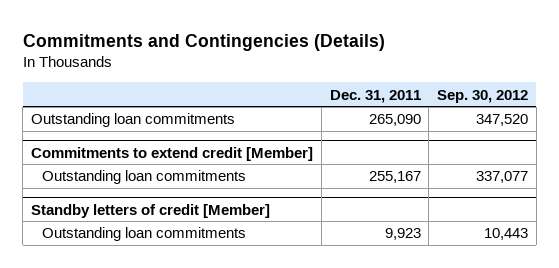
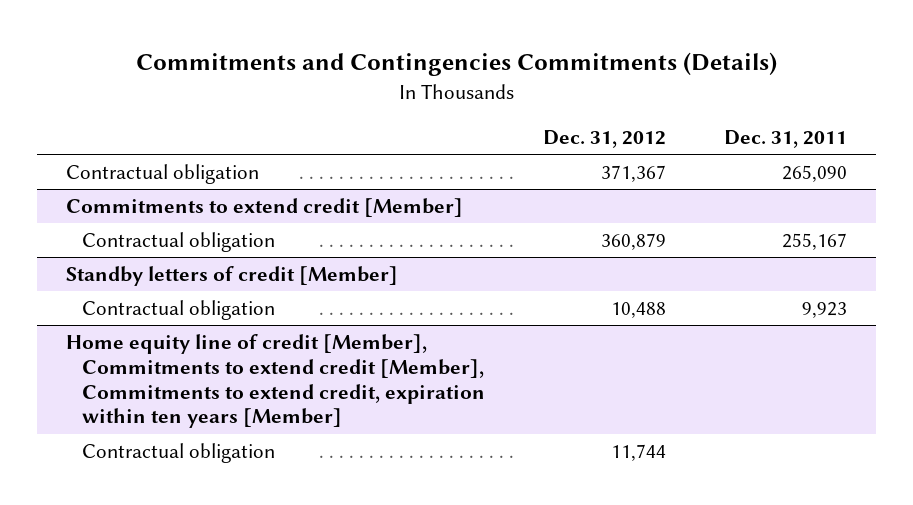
[22,33,385,51] Commitments and Contingencies (Details) -> [135,52,777,77] Commitments and Contingencies Commitments (Details)
[437,89,529,103] Sep. 30, 2012 -> none
none -> [543,130,667,149] Dec. 31, 2012
[31,113,236,128] Outstanding loan commitments -> [66,164,260,185] Contractual obligation
[41,170,246,185] Outstanding loan commitments -> [82,232,276,253] Contractual obligation
[41,227,246,242] Outstanding loan commitments -> [82,300,276,321] Contractual obligation
none -> [66,334,486,429] Home equity line of credit [Member], Commitments to extend credit [Member], Commitments to extend credit, expiration within ten years [Member]
none -> [82,443,276,464] Contractual obligation

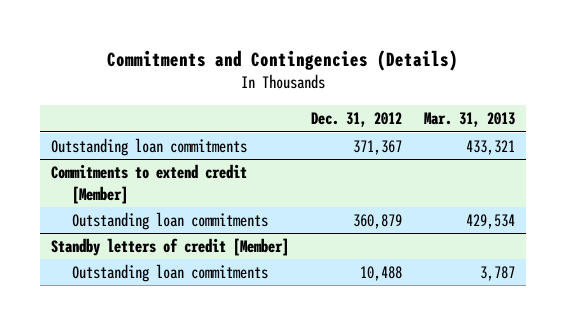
[135,52,777,77] Commitments and Contingencies Commitments (Details) -> [106,49,458,71] Commitments and Contingencies (Details)
[723,130,847,149] Dec. 31, 2011 -> none
none -> [423,112,515,128] Mar. 31, 2013
[66,164,260,185] Contractual obligation -> [50,138,247,157] Outstanding loan commitments
[82,232,276,253] Contractual obligation -> [72,212,269,231] Outstanding loan commitments
[66,334,486,429] Home equity line of credit [Member], Commitments to extend credit [Member], Commitments to extend credit, expiration within ten years [Member] -> none
[82,443,276,464] Contractual obligation -> none
[82,300,276,321] Contractual obligation -> [72,264,269,283] Outstanding loan commitments

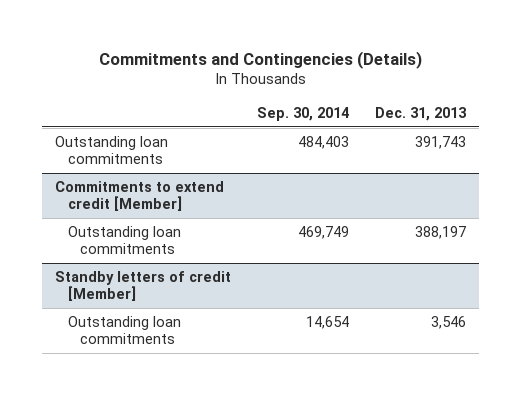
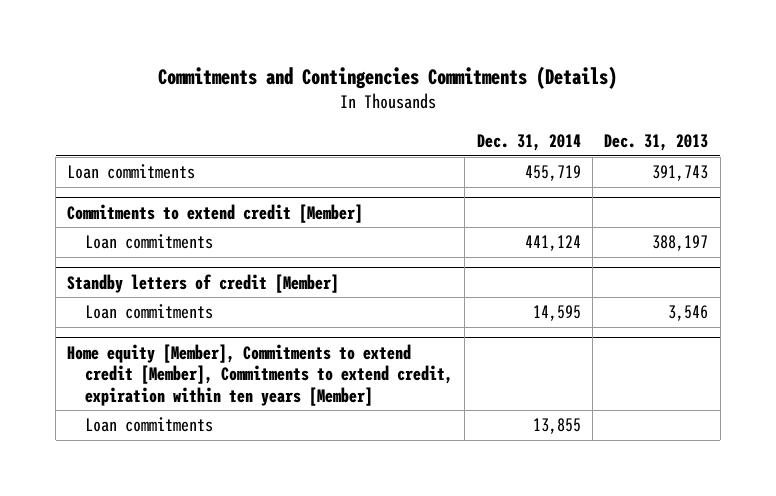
[98,50,422,69] Commitments and Contingencies (Details) -> [157,65,617,89] Commitments and Contingencies Commitments (Details)
[257,106,350,121] Sep. 30, 2014 -> none
none -> [476,134,581,152] Dec. 31, 2014
[55,136,169,164] Outstanding loan commitments -> [67,164,196,180] Loan commitments
[67,226,181,254] Outstanding loan commitments -> [85,234,214,250] Loan commitments
[67,316,181,344] Outstanding loan commitments -> [85,304,214,320] Loan commitments
none -> [67,343,454,406] Home equity [Member], Commitments to extend credit [Member], Commitments to extend credit, expiration within ten years [Member]
none -> [85,417,214,433] Loan commitments

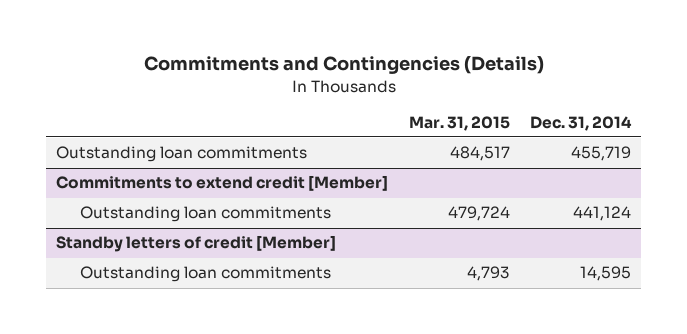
[157,65,617,89] Commitments and Contingencies Commitments (Details) -> [143,56,544,75] Commitments and Contingencies (Details)
[604,134,709,152] Dec. 31, 2013 -> none
none -> [408,115,510,131] Mar. 31, 2015
[67,164,196,180] Loan commitments -> [56,146,308,163] Outstanding loan commitments
[85,234,214,250] Loan commitments -> [80,206,332,223] Outstanding loan commitments
[67,343,454,406] Home equity [Member], Commitments to extend credit [Member], Commitments to extend credit, expiration within ten years [Member] -> none
[85,417,214,433] Loan commitments -> none
[85,304,214,320] Loan commitments -> [80,266,332,283] Outstanding loan commitments

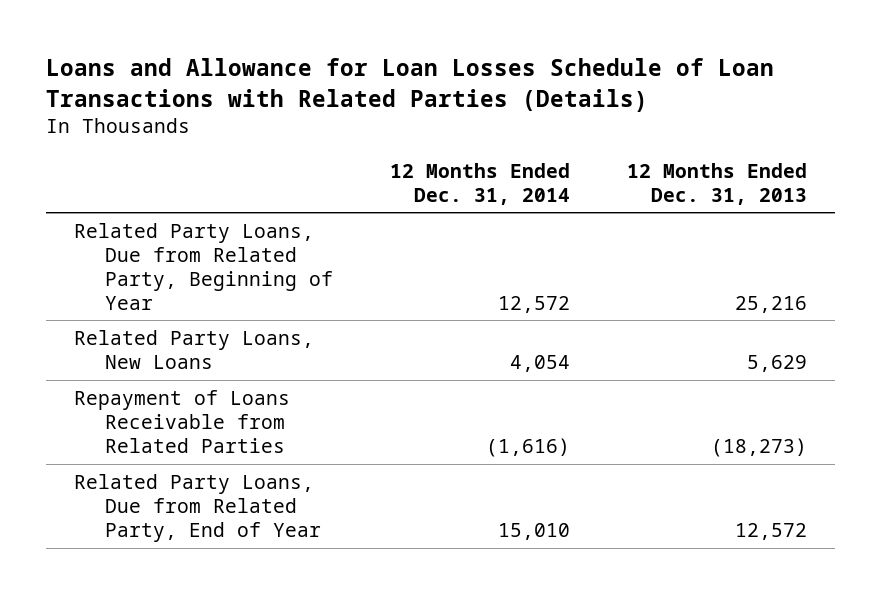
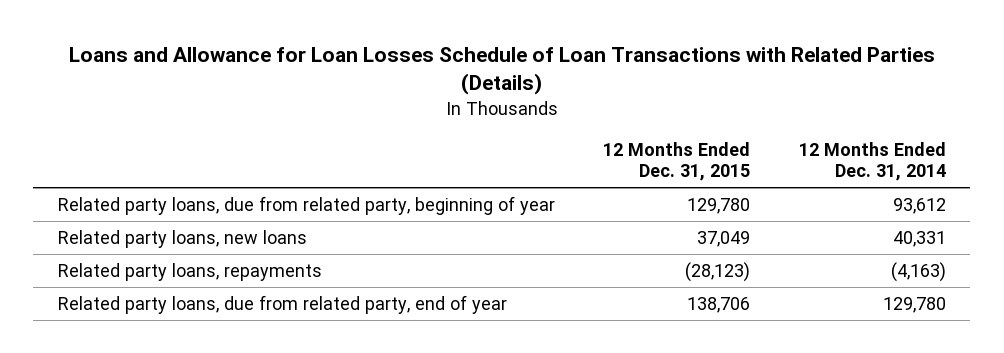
[627,162,808,205] 12 Months Ended Dec. 31, 2013 -> none
none -> [603,141,751,182] 12 Months Ended Dec. 31, 2015
[74,222,334,310] Related Party Loans, Due from Related Party, Beginning of Year -> [57,195,555,215] Related party loans, due from related party, beginning of year
[498,295,571,313] 12,572 -> [892,197,946,214] 93,612
[74,329,315,369] Related Party Loans, New Loans -> [57,229,307,248] Related party loans, new loans
[510,354,571,372] 4,054 -> [892,230,946,247] 40,331
[74,389,291,453] Repayment of Loans Receivable from Related Parties -> [57,262,322,281] Related party loans, repayments
[486,437,571,457] (1,616) -> [890,261,946,282] (4,163)
[74,473,322,542] Related Party Loans, Due from Related Party, End of Year -> [57,294,507,314] Related party loans, due from related party, end of year
[498,522,571,540] 15,010 -> [882,296,946,313] 129,780

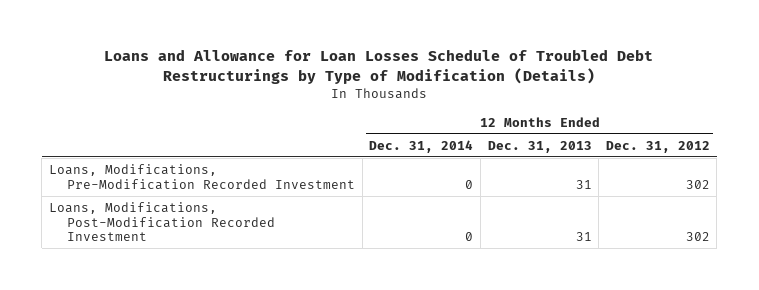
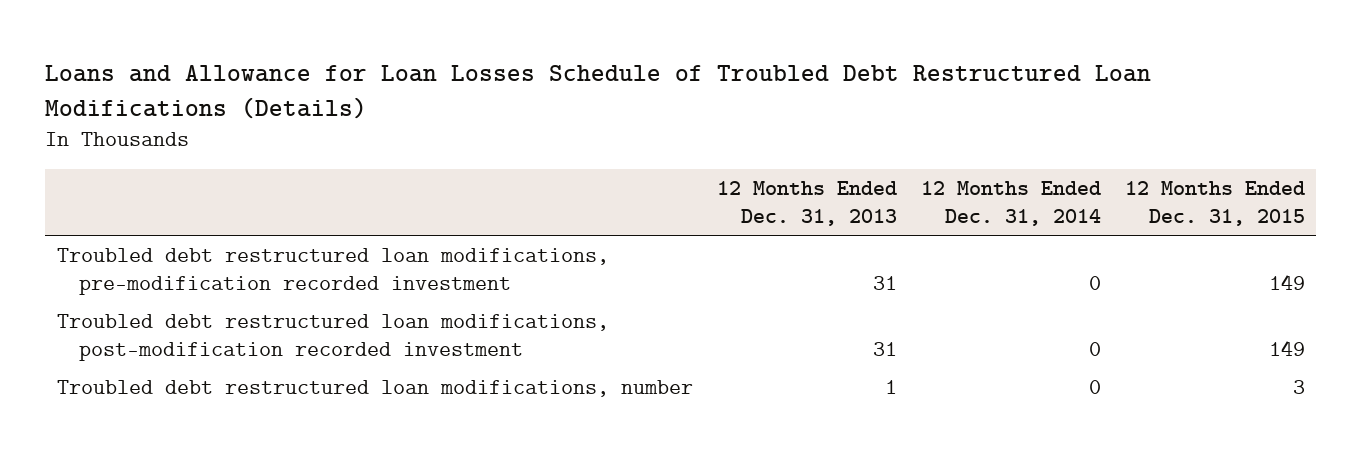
[104,49,654,85] Loans and Allowance for Loan Losses Schedule of Troubled Debt Restructurings by Type of Modification (Details) -> [45,64,1152,119] Loans and Allowance for Loan Losses Schedule of Troubled Debt Restructured Loan Modifications (Details)
[605,140,710,153] Dec. 31, 2012 -> none
none -> [1124,180,1305,227] 12 Months Ended Dec. 31, 2015
[48,163,355,190] Loans, Modifications, Pre-Modification Recorded Investment -> [57,247,610,296] Troubled debt restructured loan modifications, pre-modification recorded investment
[48,201,275,242] Loans, Modifications, Post-Modification Recorded Investment -> [57,313,610,362] Troubled debt restructured loan modifications, post-modification recorded investment
none -> [57,379,694,397] Troubled debt restructured loan modifications, number

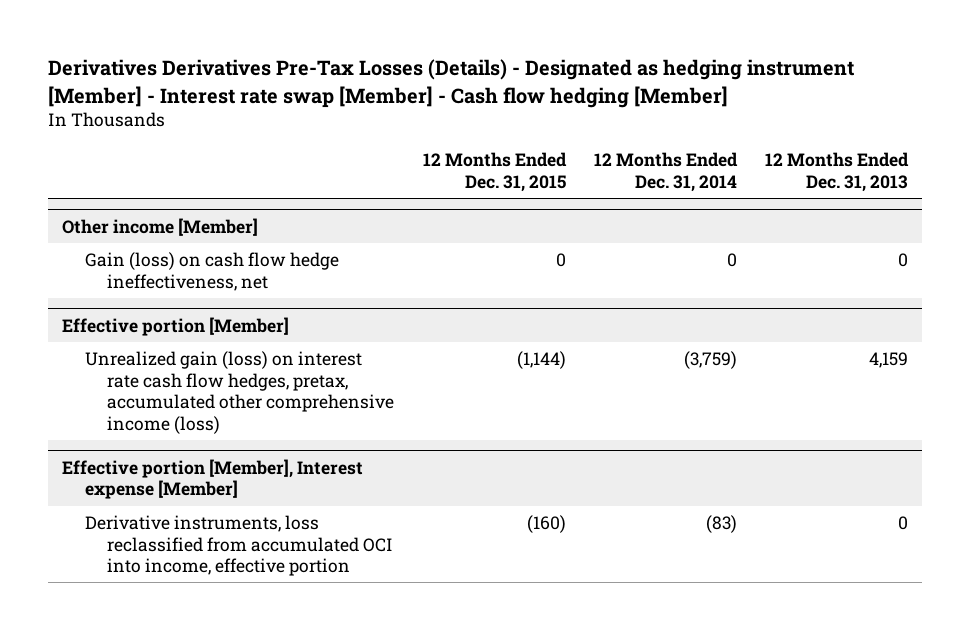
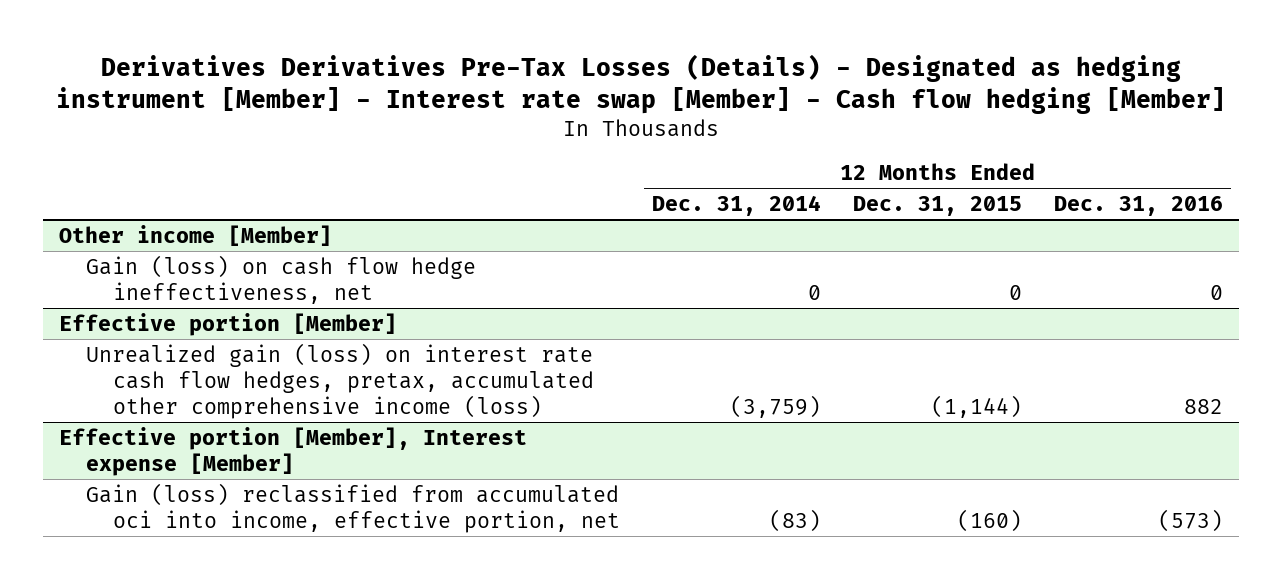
[765,152,910,193] 12 Months Ended Dec. 31, 2013 -> none
none -> [1053,196,1223,217] Dec. 31, 2016
[84,514,394,577] Derivative instruments, loss reclassified from accumulated OCI into income, effective portion -> [86,482,621,533] Gain (loss) reclassified from accumulated oci into income, effective portion, net

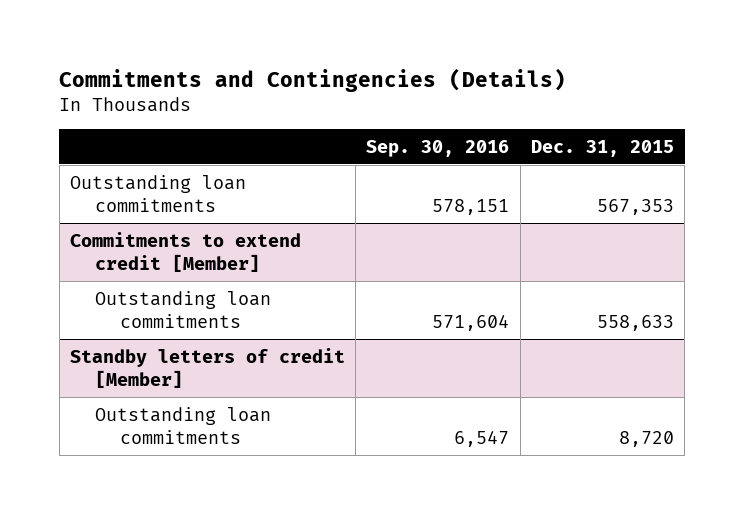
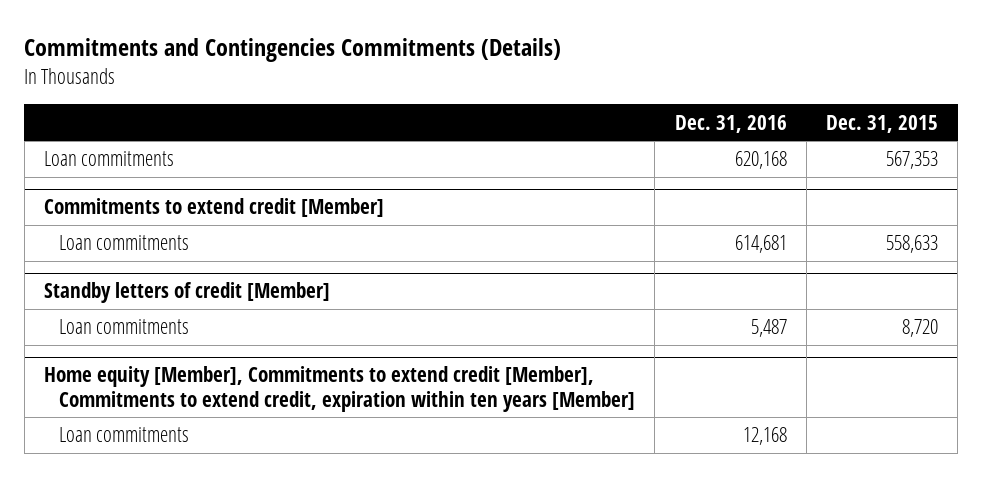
[59,67,567,92] Commitments and Contingencies (Details) -> [24,38,562,63] Commitments and Contingencies Commitments (Details)
[366,139,510,157] Sep. 30, 2016 -> none
none -> [674,114,787,133] Dec. 31, 2016
[69,174,246,212] Outstanding loan commitments -> [44,151,175,167] Loan commitments
[95,290,272,328] Outstanding loan commitments -> [59,235,190,251] Loan commitments
[95,406,272,444] Outstanding loan commitments -> [59,319,190,335] Loan commitments
none -> [44,366,636,412] Home equity [Member], Commitments to extend credit [Member], Commitments to extend credit, expiration within ten years [Member]
none -> [59,427,190,443] Loan commitments

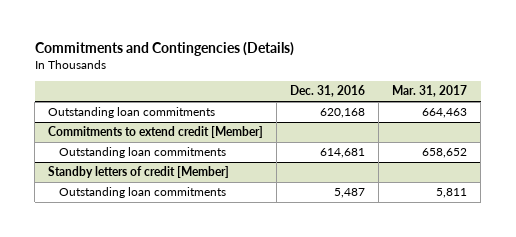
[24,38,562,63] Commitments and Contingencies Commitments (Details) -> [34,42,294,57] Commitments and Contingencies (Details)
[826,114,939,133] Dec. 31, 2015 -> none
none -> [392,85,468,98] Mar. 31, 2017
[44,151,175,167] Loan commitments -> [48,107,216,119] Outstanding loan commitments
[59,235,190,251] Loan commitments -> [58,147,226,159] Outstanding loan commitments
[44,366,636,412] Home equity [Member], Commitments to extend credit [Member], Commitments to extend credit, expiration within ten years [Member] -> none
[59,427,190,443] Loan commitments -> none
[59,319,190,335] Loan commitments -> [58,187,226,199] Outstanding loan commitments

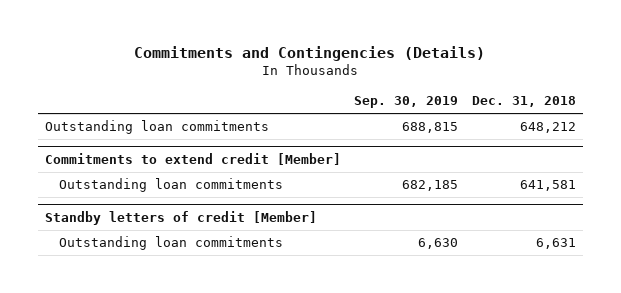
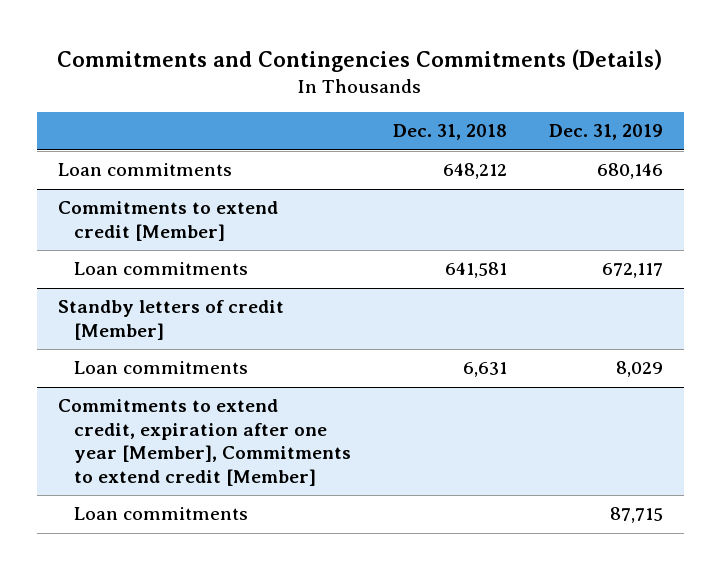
[134,46,486,62] Commitments and Contingencies (Details) -> [57,48,663,72] Commitments and Contingencies Commitments (Details)
[354,96,459,109] Sep. 30, 2019 -> none
none -> [548,124,663,141] Dec. 31, 2019
[44,120,269,135] Outstanding loan commitments -> [58,163,233,177] Loan commitments
[59,178,284,193] Outstanding loan commitments -> [74,262,249,276] Loan commitments
[59,236,284,251] Outstanding loan commitments -> [74,361,249,375] Loan commitments
none -> [58,399,352,486] Commitments to extend credit, expiration after one year [Member], Commitments to extend credit [Member]
none -> [74,507,249,521] Loan commitments

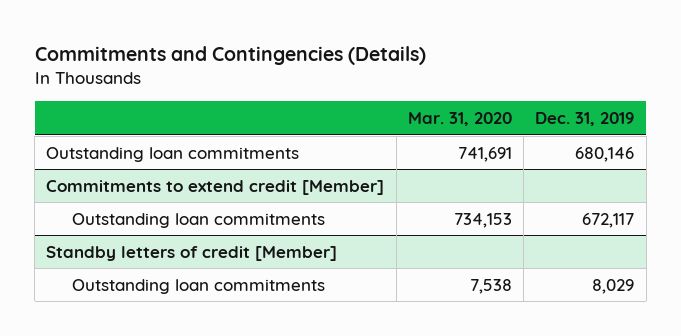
[57,48,663,72] Commitments and Contingencies Commitments (Details) -> [34,46,426,66] Commitments and Contingencies (Details)
[392,124,507,141] Dec. 31, 2018 -> none
none -> [407,112,512,127] Mar. 31, 2020
[58,163,233,177] Loan commitments -> [46,146,300,162] Outstanding loan commitments
[74,262,249,276] Loan commitments -> [72,212,326,228] Outstanding loan commitments
[58,399,352,486] Commitments to extend credit, expiration after one year [Member], Commitments to extend credit [Member] -> none
[74,507,249,521] Loan commitments -> none
[74,361,249,375] Loan commitments -> [72,278,326,294] Outstanding loan commitments

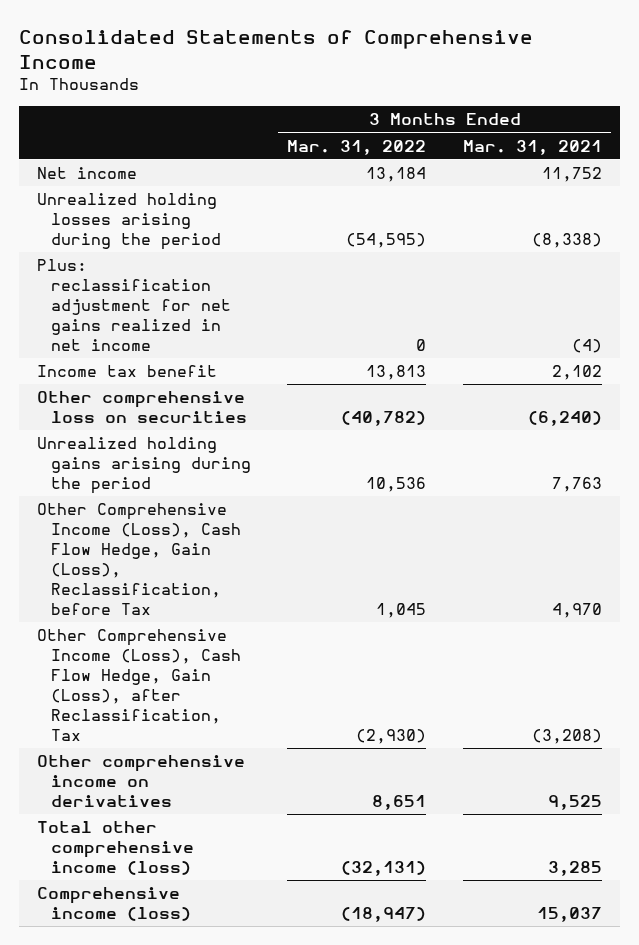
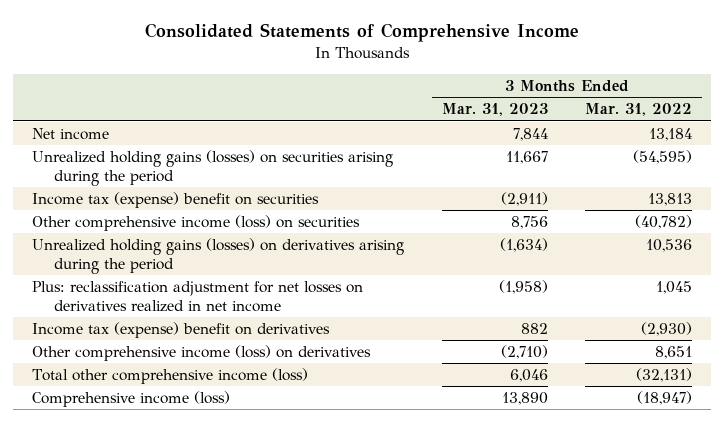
[462,139,602,155] Mar. 31, 2021 -> none
none -> [441,103,548,117] Mar. 31, 2023
[37,259,231,352] Plus: reclassification adjustment for net gains realized in net income -> none
[37,193,221,251] Unrealized holding losses arising during the period -> [32,150,394,186] Unrealized holding gains (losses) on securities arising during the period
[37,365,218,378] Income tax benefit -> [32,192,320,209] Income tax (expense) benefit on securities
[37,391,247,424] Other comprehensive loss on securities -> [32,215,361,232] Other comprehensive income (loss) on securities
[37,437,251,495] Unrealized holding gains arising during the period -> [32,238,405,274] Unrealized holding gains (losses) on derivatives arising during the period
[37,503,241,616] Other Comprehensive Income (Loss), Cash Flow Hedge, Gain (Loss), Reclassification, before Tax -> [32,281,364,312] Plus: reclassification adjustment for net losses on derivatives realized in net income
[37,629,241,742] Other Comprehensive Income (Loss), Cash Flow Hedge, Gain (Loss), after Reclassification, Tax -> [32,322,331,339] Income tax (expense) benefit on derivatives
[37,755,246,808] Other comprehensive income on derivatives -> [32,345,372,362] Other comprehensive income (loss) on derivatives

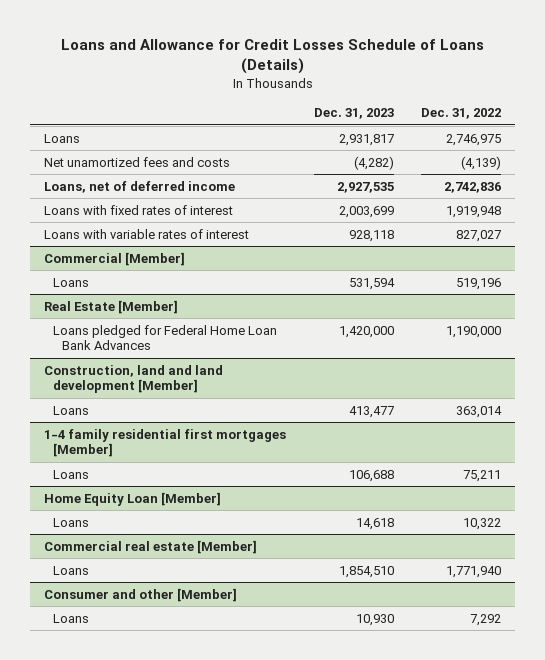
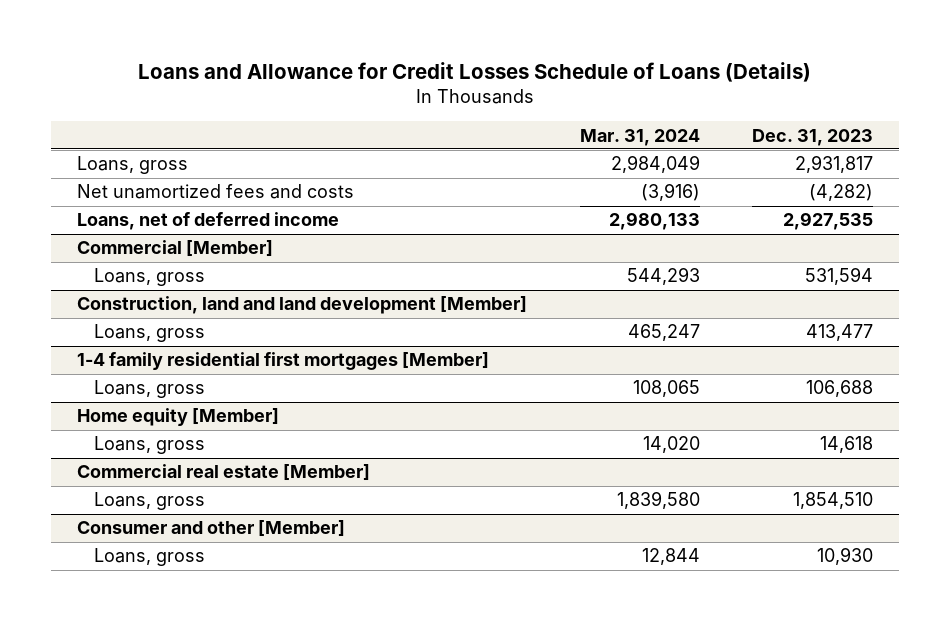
[421,108,502,120] Dec. 31, 2022 -> none
none -> [579,128,700,146] Mar. 31, 2024
[43,133,80,143] Loans -> [77,156,189,175] Loans, gross
[43,204,233,215] Loans with fixed rates of interest -> none
[43,228,249,239] Loans with variable rates of interest -> none
[43,299,178,314] Real Estate [Member] -> none
[52,324,277,351] Loans pledged for Federal Home Loan Bank Advances -> none
[52,277,89,287] Loans -> [94,268,206,287] Loans, gross
[52,405,89,415] Loans -> [94,324,206,343] Loans, gross
[52,469,89,479] Loans -> [94,380,206,399] Loans, gross
[43,491,221,506] Home Equity Loan [Member] -> [77,408,280,427] Home equity [Member]
[52,517,89,527] Loans -> [94,436,206,455] Loans, gross
[52,565,89,575] Loans -> [94,492,206,511] Loans, gross
[52,613,89,623] Loans -> [94,548,206,567] Loans, gross

